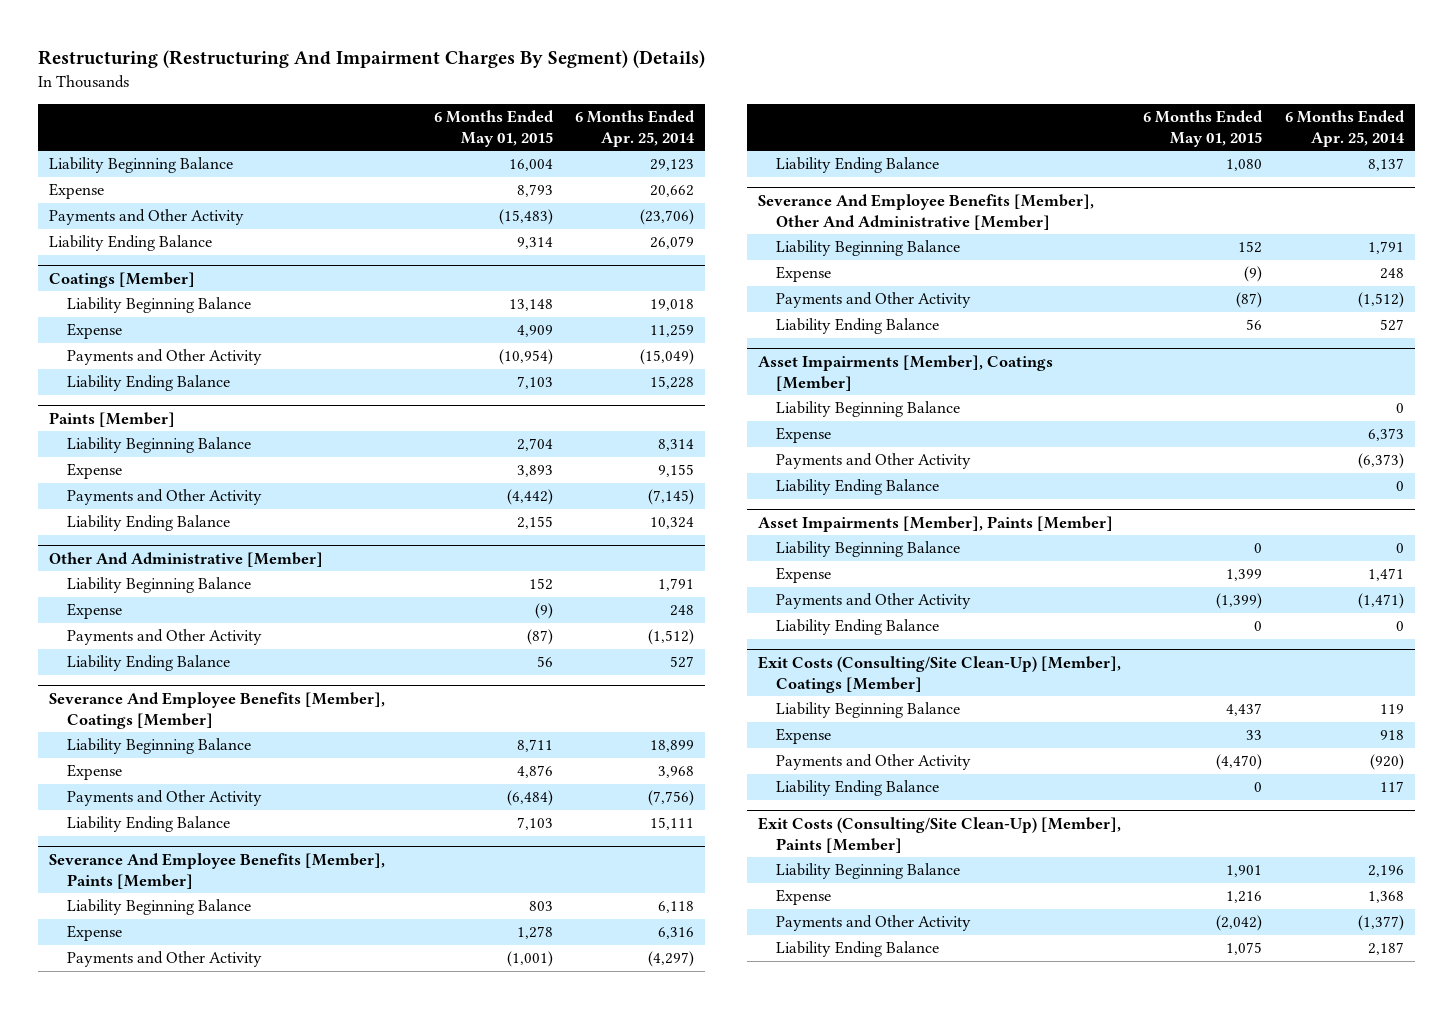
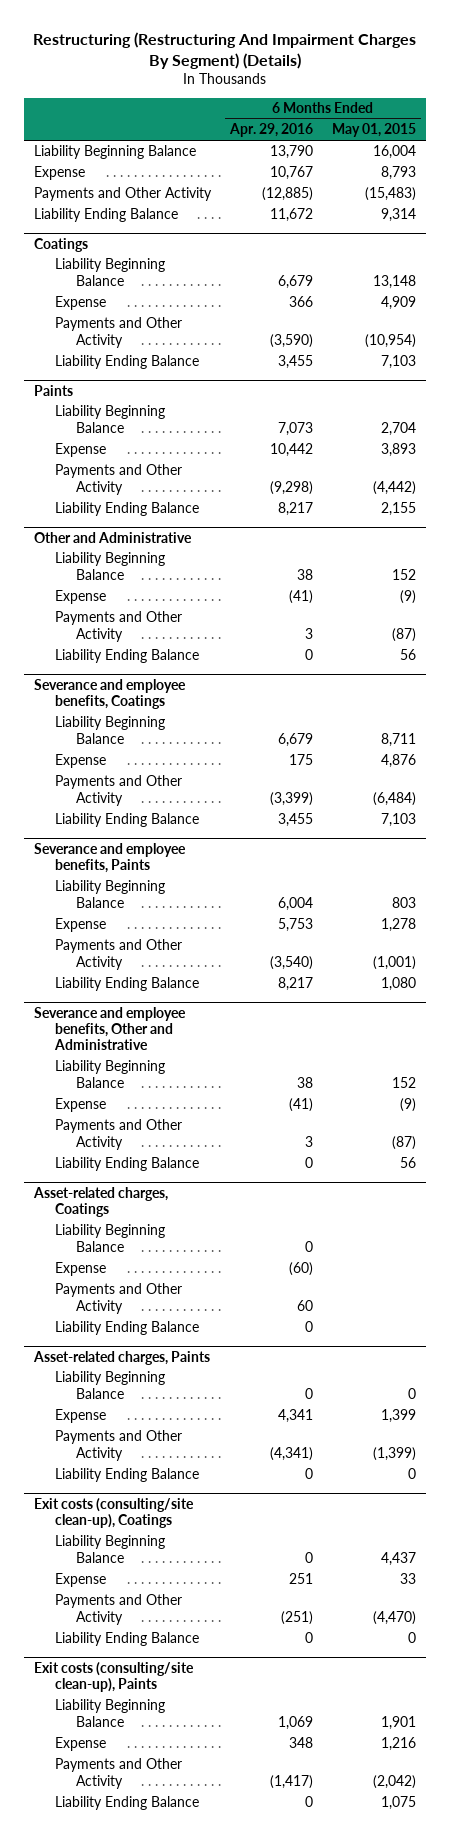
[575,109,696,147] 6 Months Ended Apr. 25, 2014 -> none
none -> [229,123,314,138] Apr. 29, 2016
[49,271,196,288] Coatings [Member] -> [33,237,88,252] Coatings
[49,411,176,427] Paints [Member] -> [33,384,73,396] Paints
[49,551,324,567] Other And Administrative [Member] -> [33,531,192,543] Other and Administrative
[49,691,386,730] Severance And Employee Benefits [Member], Coatings [Member] -> [33,678,186,709] Severance and employee benefits, Coatings
[49,852,386,890] Severance And Employee Benefits [Member], Paints [Member] -> [33,842,186,873] Severance and employee benefits, Paints
[758,193,1095,231] Severance And Employee Benefits [Member], Other And Administrative [Member] -> [33,1006,186,1051] Severance and employee benefits, Other and Administrative
[758,354,1054,392] Asset Impairments [Member], Coatings [Member] -> none
none -> [32,1186,168,1217] Asset-related charges, Coatings
[758,515,1114,532] Asset Impairments [Member], Paints [Member] -> none
none -> [32,1350,210,1365] Asset-related charges, Paints
[758,655,1122,694] Exit Costs (Consulting/Site Clean-Up) [Member], Coatings [Member] -> [33,1497,194,1528] Exit costs (consulting/site clean-up), Coatings
[758,816,1122,854] Exit Costs (Consulting/Site Clean-Up) [Member], Paints [Member] -> [33,1661,194,1692] Exit costs (consulting/site clean-up), Paints

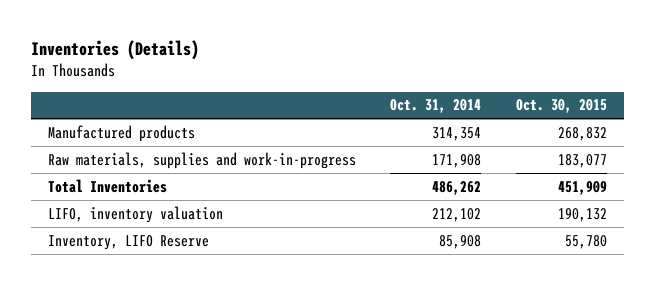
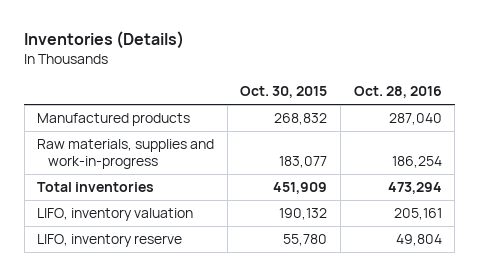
[390,99,482,114] Oct. 31, 2014 -> none
none -> [353,86,442,99] Oct. 28, 2016
[47,178,167,193] Total Inventories -> [37,182,155,193] Total inventories
[47,234,209,250] Inventory, LIFO Reserve -> [37,234,183,248] LIFO, inventory reserve

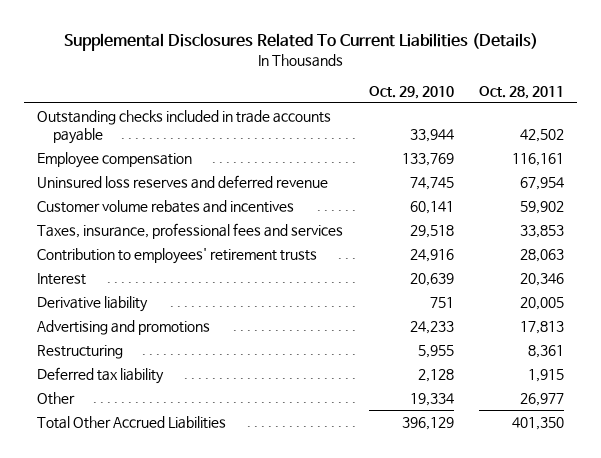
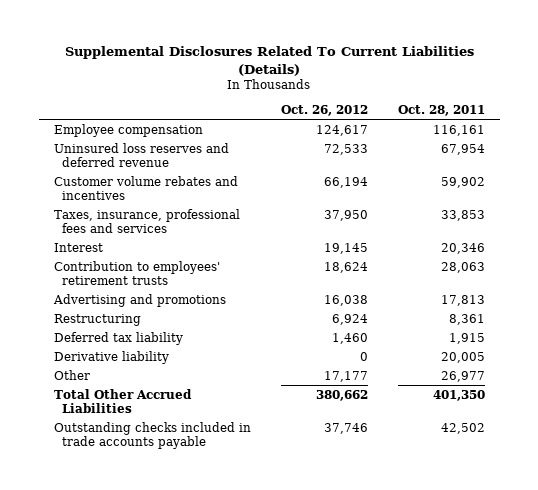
[368,85,454,99] Oct. 29, 2010 -> none
none -> [280,105,368,117] Oct. 26, 2012
[36,247,317,264] Contribution to employees' retirement trusts -> [53,260,220,285] Contribution to employees' retirement trusts
[36,295,148,312] Derivative liability -> [53,350,169,364] Derivative liability
[36,109,331,144] Outstanding checks included in trade accounts payable -> [53,421,251,449] Outstanding checks included in trade accounts payable

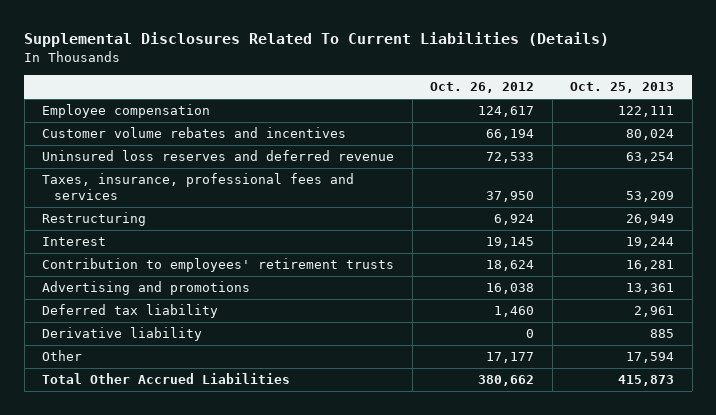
[397,105,485,117] Oct. 28, 2011 -> none
none -> [570,82,675,94] Oct. 25, 2013
[53,142,229,167] Uninsured loss reserves and deferred revenue -> [42,150,395,162] Uninsured loss reserves and deferred revenue
[53,313,141,326] Restructuring -> [42,212,147,227] Restructuring
[53,421,251,449] Outstanding checks included in trade accounts payable -> none

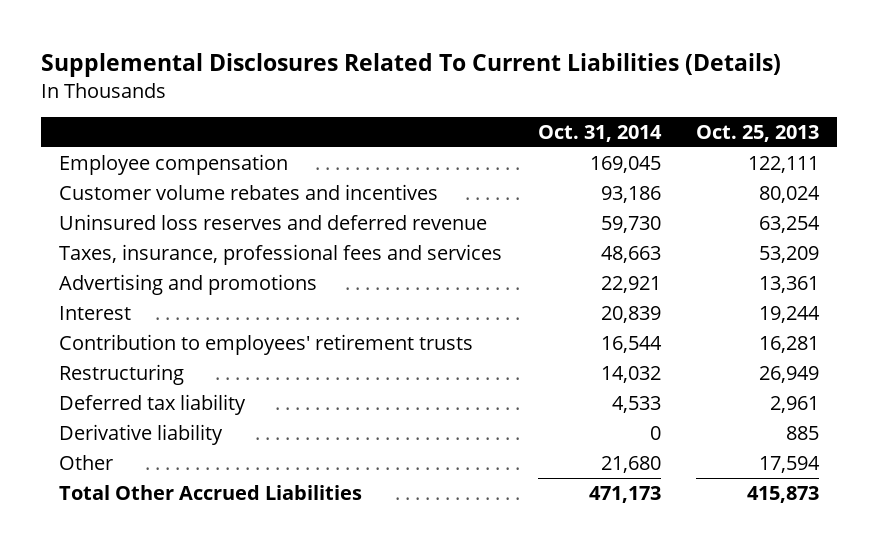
[430,82,535,94] Oct. 26, 2012 -> none
none -> [537,124,662,142] Oct. 31, 2014
[42,281,251,296] Advertising and promotions -> [59,273,318,295] Advertising and promotions
[42,212,147,227] Restructuring -> [59,363,185,385] Restructuring

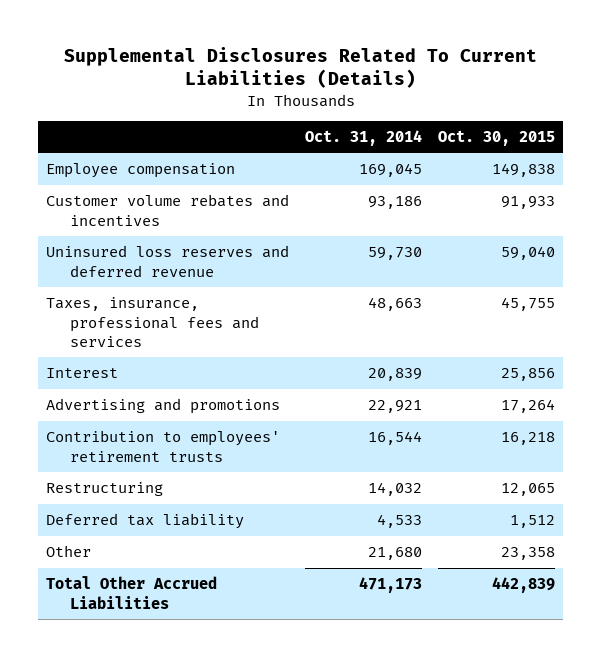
[696,124,820,142] Oct. 25, 2013 -> none
none -> [438,129,556,146] Oct. 30, 2015
[59,273,318,295] Advertising and promotions -> [46,398,281,415] Advertising and promotions
[59,423,224,445] Derivative liability -> none

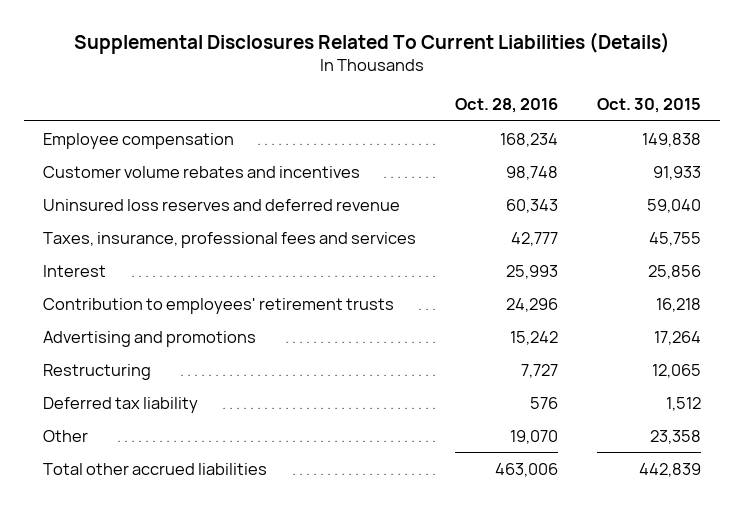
[305,129,423,146] Oct. 31, 2014 -> none
none -> [454,97,558,113] Oct. 28, 2016
[46,398,281,415] Advertising and promotions -> [43,330,257,347] Advertising and promotions
[46,576,218,609] Total Other Accrued Liabilities -> [43,462,268,475] Total other accrued liabilities

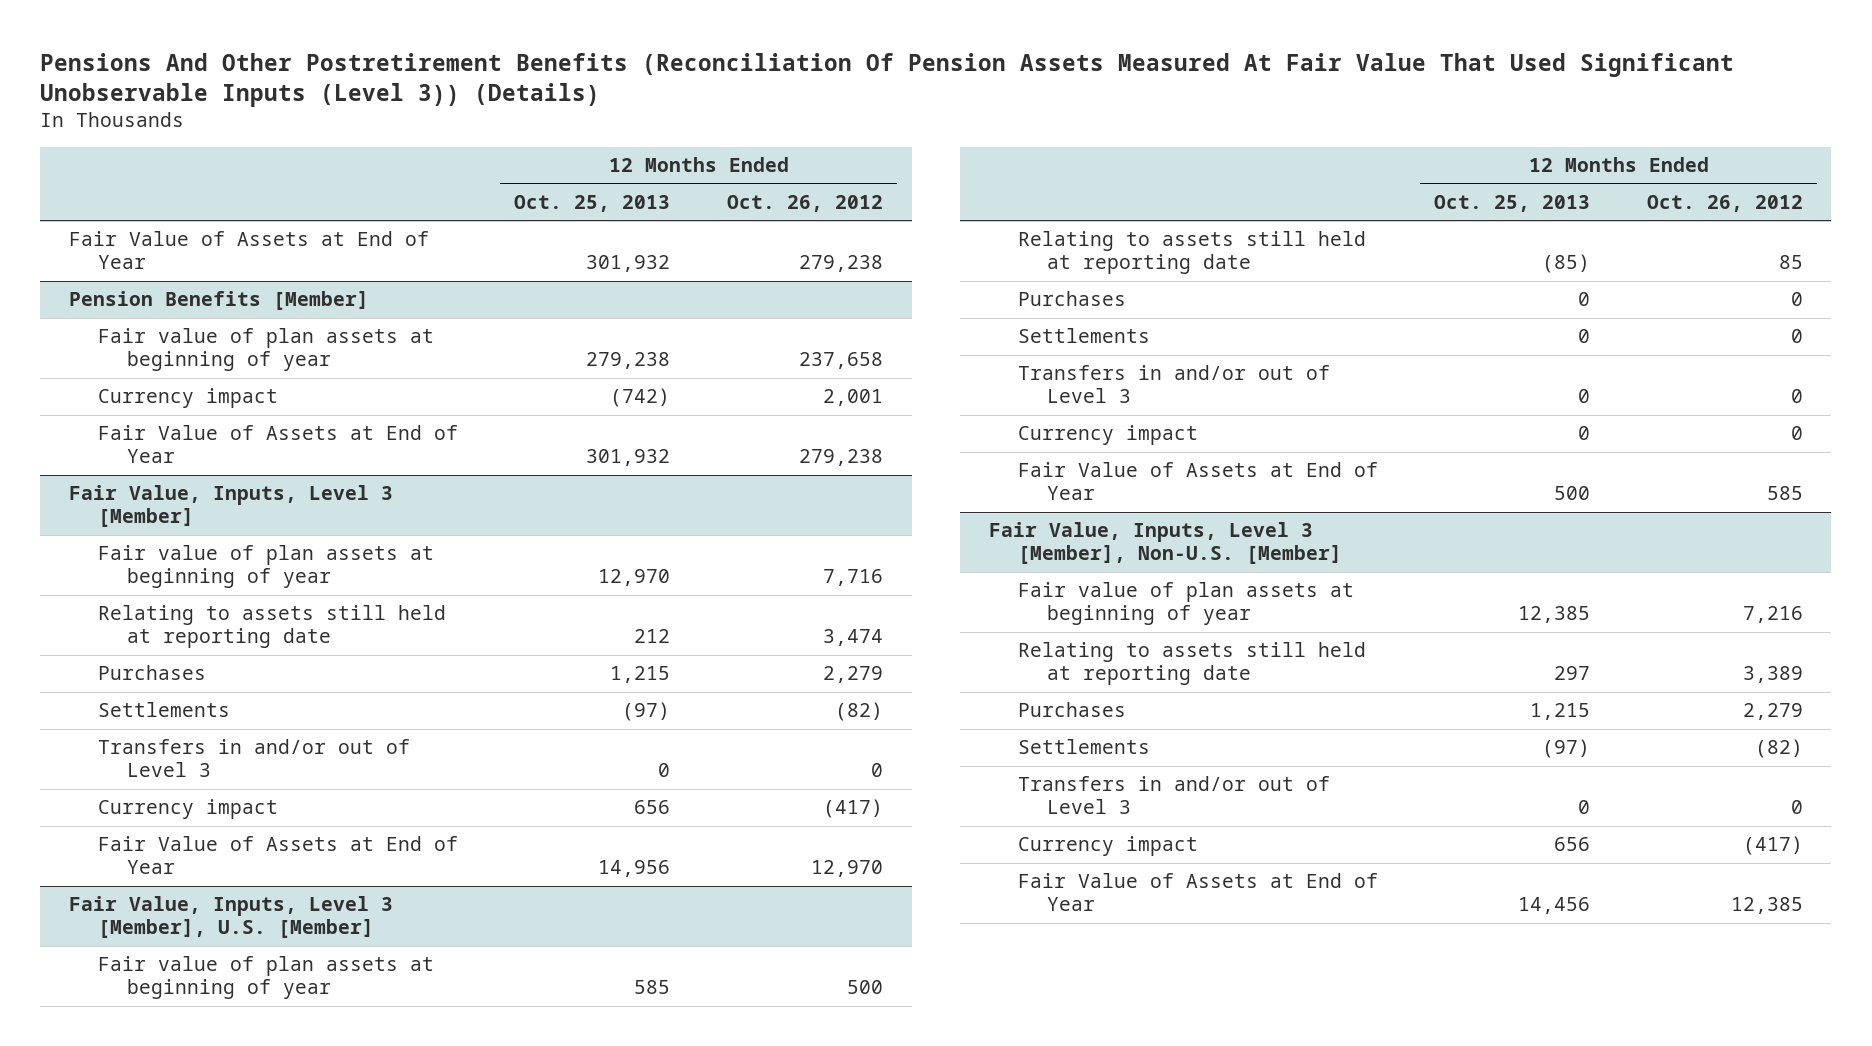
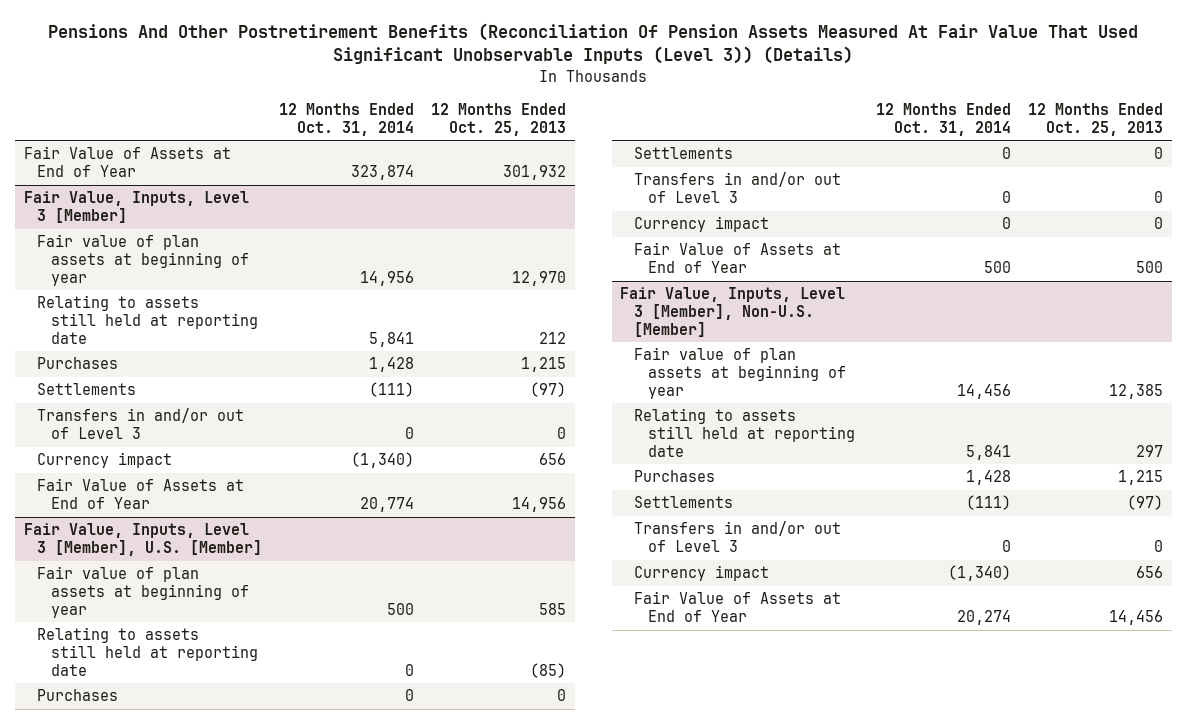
[727,194,884,212] Oct. 26, 2012 -> none
none -> [279,102,415,136] 12 Months Ended Oct. 31, 2014
[68,291,369,311] Pension Benefits [Member] -> none
[97,328,434,372] Fair value of plan assets at beginning of year -> none
[97,388,278,409] Currency impact -> none
[97,425,458,464] Fair Value of Assets at End of Year -> none

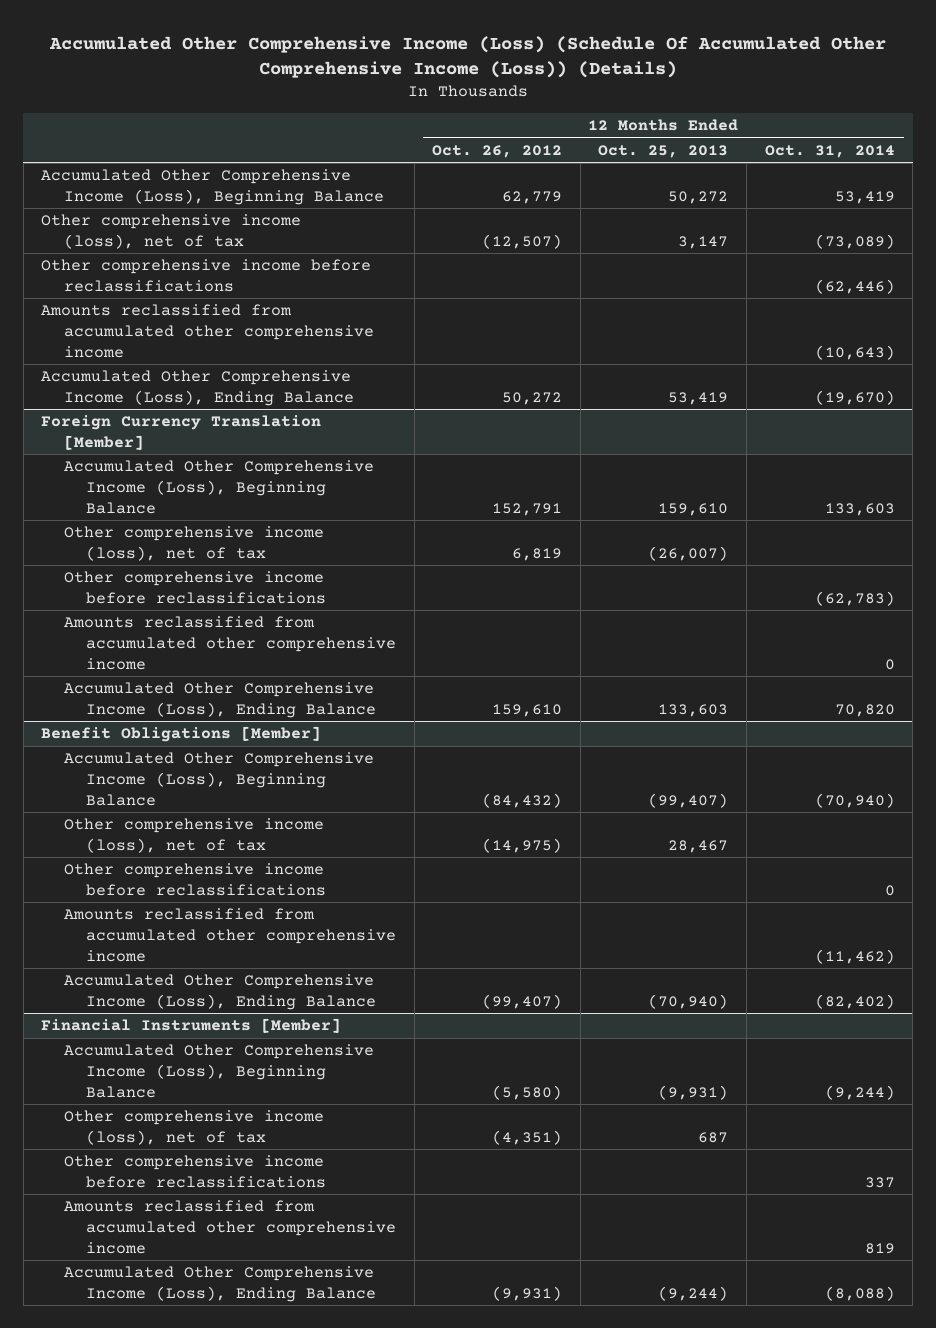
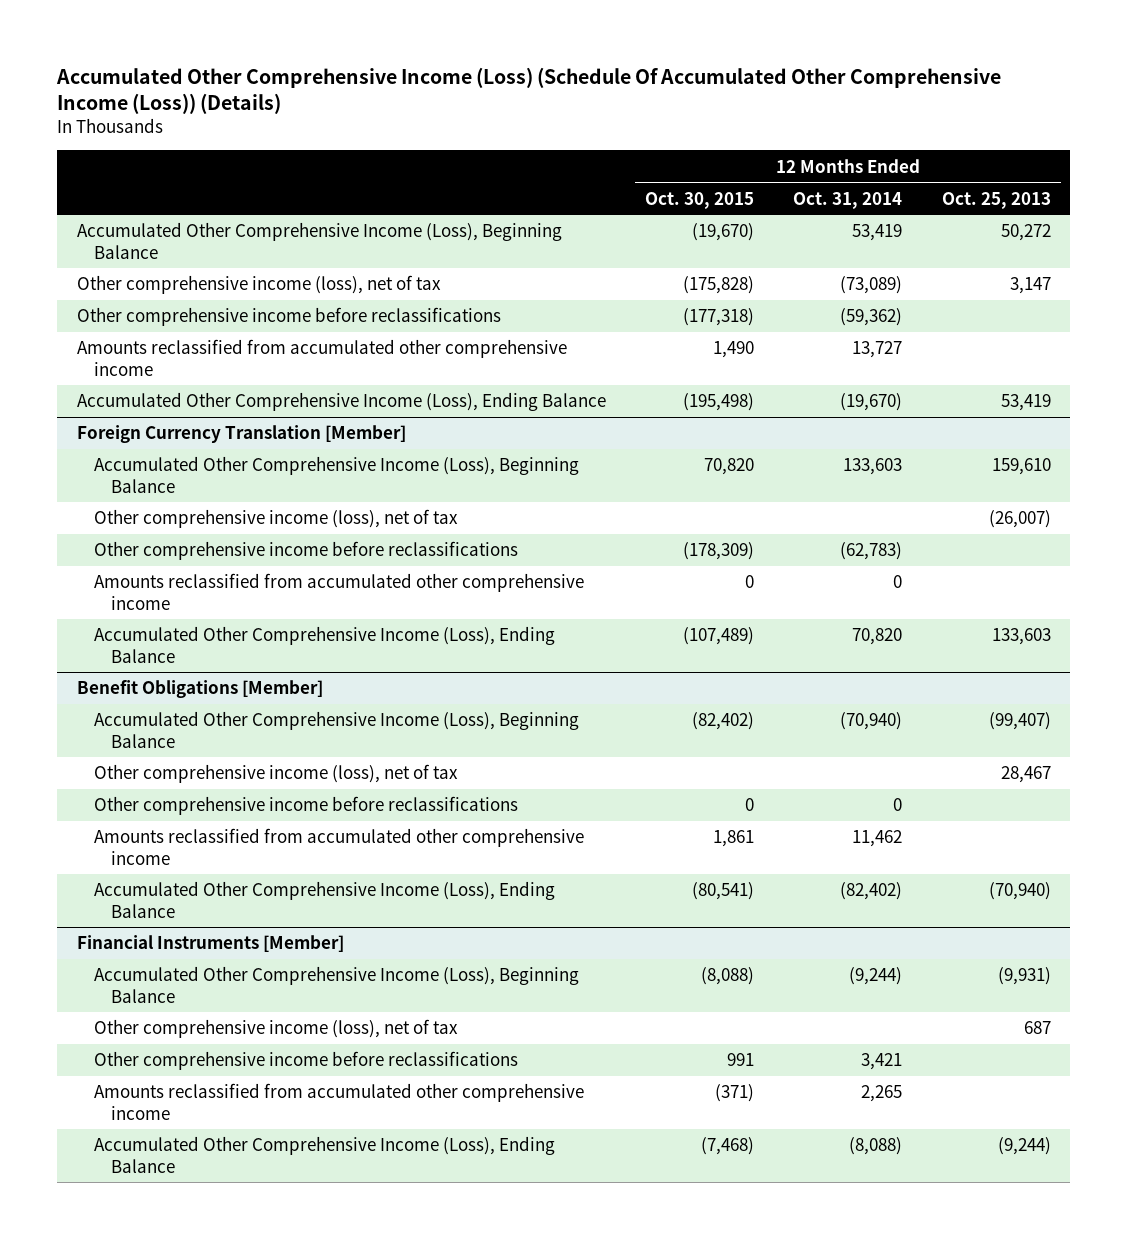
[432,144,563,158] Oct. 26, 2012 -> none
none -> [645,191,755,209] Oct. 30, 2015
[814,278,895,294] (62,446) -> [840,308,903,327] (59,362)
[814,344,895,360] (10,643) -> [852,341,903,359] 13,727
[814,948,895,964] (11,462) -> [852,830,903,848] 11,462
[864,1176,895,1188] 337 -> [861,1053,903,1071] 3,421
[864,1242,895,1254] 819 -> [861,1085,903,1103] 2,265

